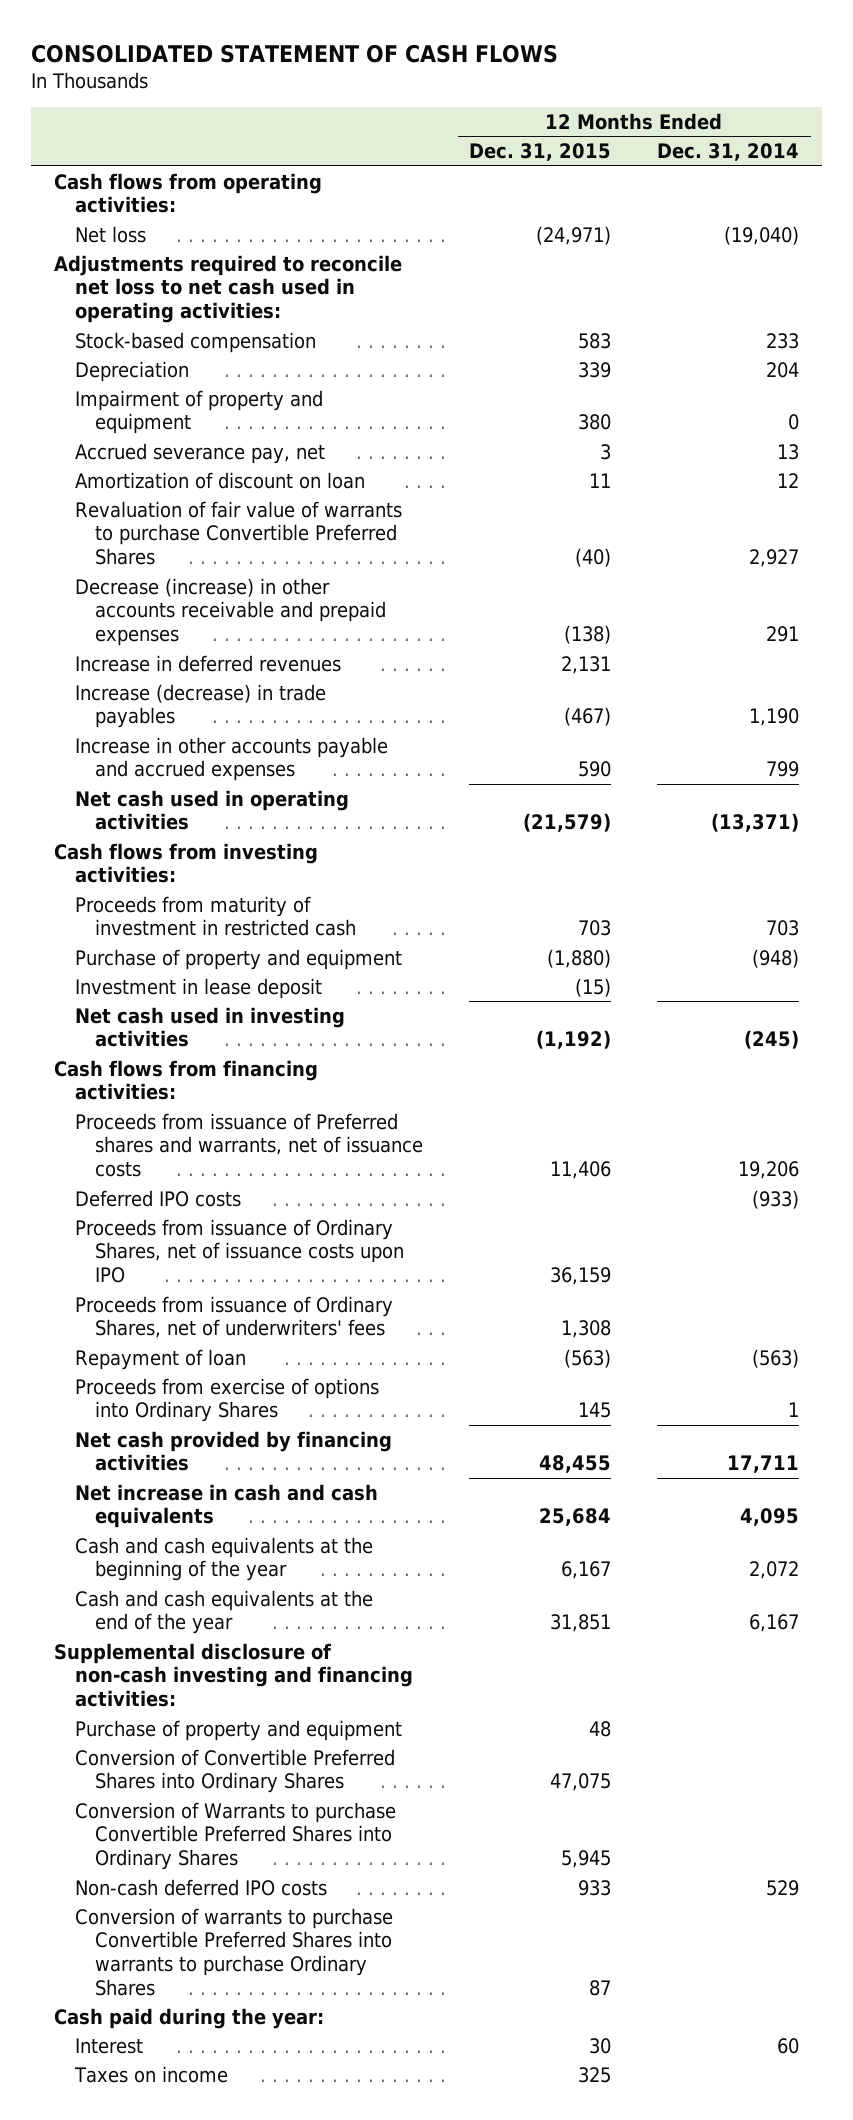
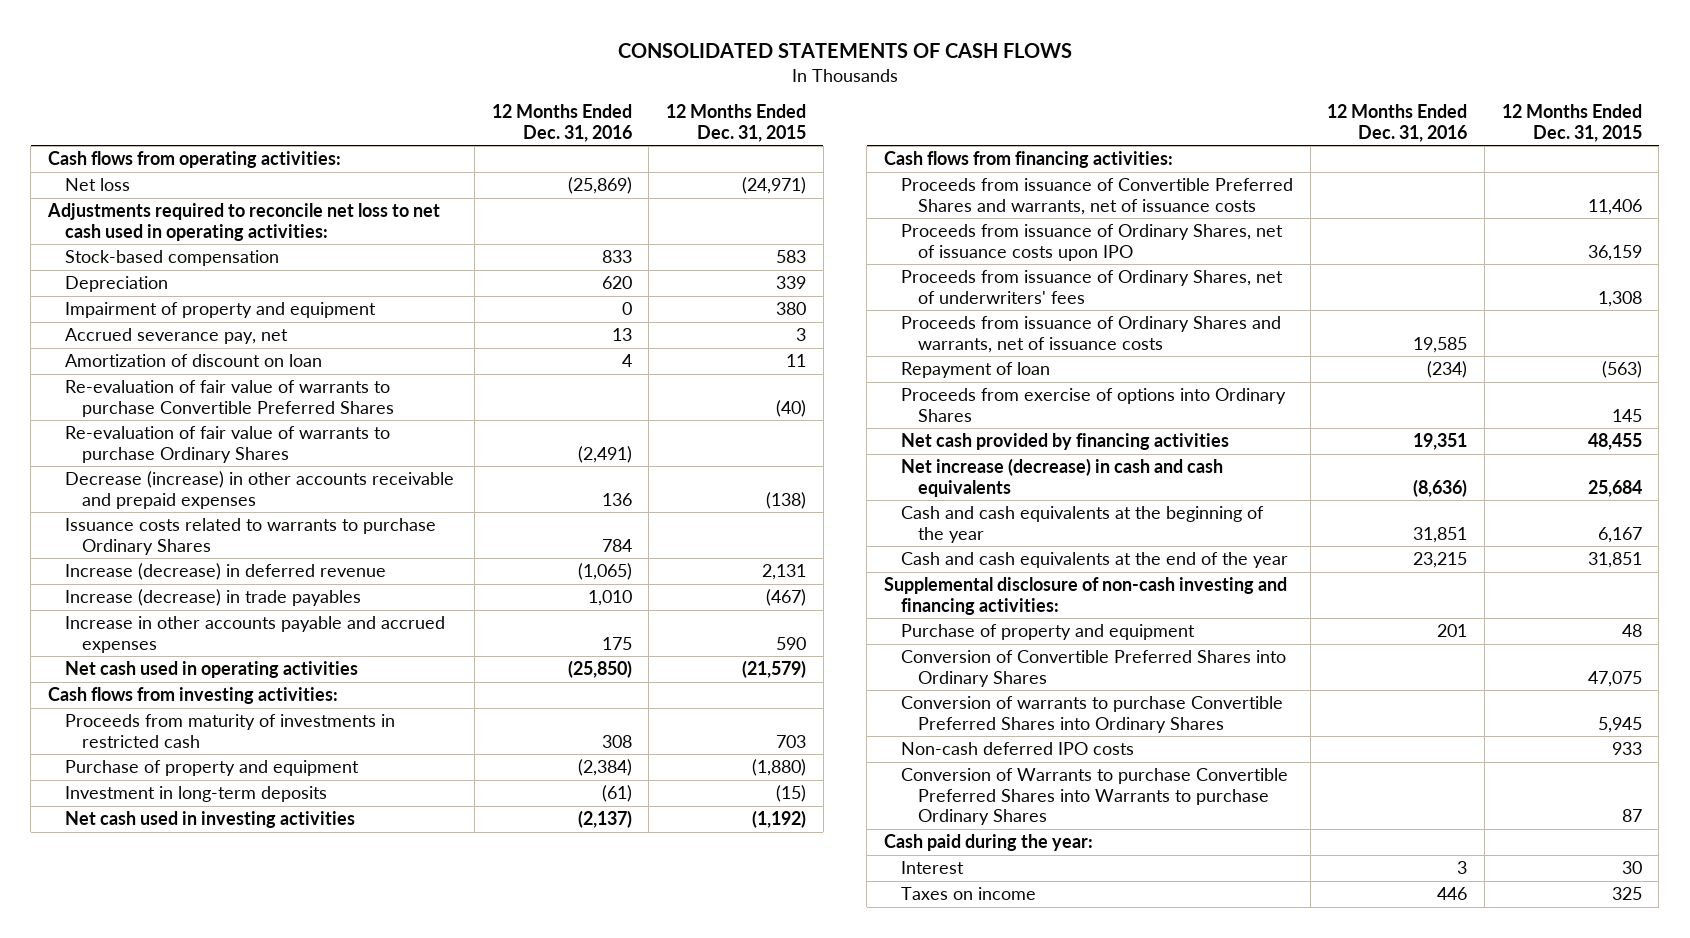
[31,43,559,63] CONSOLIDATED STATEMENT OF CASH FLOWS -> [617,42,1072,58] CONSOLIDATED STATEMENTS OF CASH FLOWS
[657,143,800,162] Dec. 31, 2014 -> none
none -> [491,104,632,142] 12 Months Ended Dec. 31, 2016
[74,500,402,566] Revaluation of fair value of warrants to purchase Convertible Preferred Shares -> [65,380,395,417] Re-evaluation of fair value of warrants to purchase Convertible Preferred Shares
none -> [65,426,391,463] Re-evaluation of fair value of warrants to purchase Ordinary Shares
none -> [65,518,437,555] Issuance costs related to warrants to purchase Ordinary Shares
[74,654,341,672] Increase in deferred revenues -> [65,563,387,581] Increase (decrease) in deferred revenue
[74,895,357,937] Proceeds from maturity of investment in restricted cash -> [65,714,396,748] Proceeds from maturity of investments in restricted cash
[74,977,322,999] Investment in lease deposit -> [65,786,328,803] Investment in long-term deposits
[74,1189,241,1207] Deferred IPO costs -> none
[74,1112,424,1178] Proceeds from issuance of Preferred shares and warrants, net of issuance costs -> [901,178,1294,215] Proceeds from issuance of Convertible Preferred Shares and warrants, net of issuance costs
none -> [901,316,1282,353] Proceeds from issuance of Ordinary Shares and warrants, net of issuance costs
[74,1483,378,1529] Net increase in cash and cash equivalents -> [901,458,1224,497] Net increase (decrease) in cash and cash equivalents
[74,1801,396,1871] Conversion of Warrants to purchase Convertible Preferred Shares into Ordinary Shares -> [901,696,1284,733] Conversion of warrants to purchase Convertible Preferred Shares into Ordinary Shares
[74,1907,393,1996] Conversion of warrants to purchase Convertible Preferred Shares into warrants to purchase Ordinary Shares -> [901,768,1289,826] Conversion of Warrants to purchase Convertible Preferred Shares into Warrants to purchase Ordinary Shares

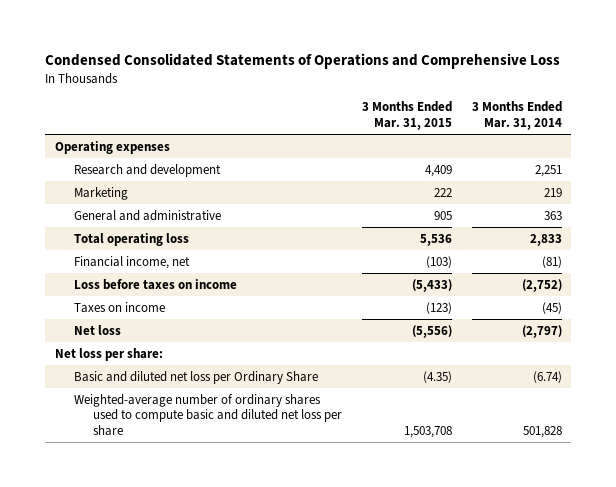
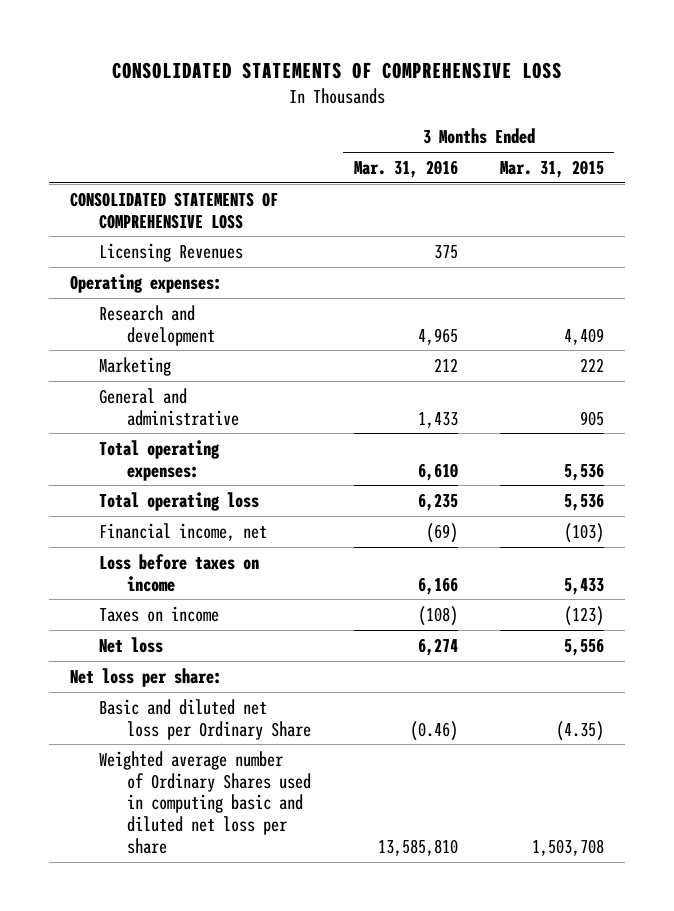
[44,53,560,70] Condensed Consolidated Statements of Operations and Comprehensive Loss -> [111,61,562,79] CONSOLIDATED STATEMENTS OF COMPREHENSIVE LOSS
[471,101,562,130] 3 Months Ended Mar. 31, 2014 -> none
none -> [353,159,458,178] Mar. 31, 2016
none -> [70,191,279,229] CONSOLIDATED STATEMENTS OF COMPREHENSIVE LOSS
none -> [98,242,243,262] Licensing Revenues
[54,140,170,154] Operating expenses -> [70,273,223,293] Operating expenses:
none -> [98,439,220,481] Total operating expenses:
[411,278,452,292] (5,433) -> [563,577,604,595] 5,433
[411,324,452,338] (5,556) -> [563,637,604,656] 5,556
[73,393,342,436] Weighted-average number of ordinary shares used to compute basic and diluted net loss per share -> [98,750,312,854] Weighted average number of Ordinary Shares used in computing basic and diluted net loss per share

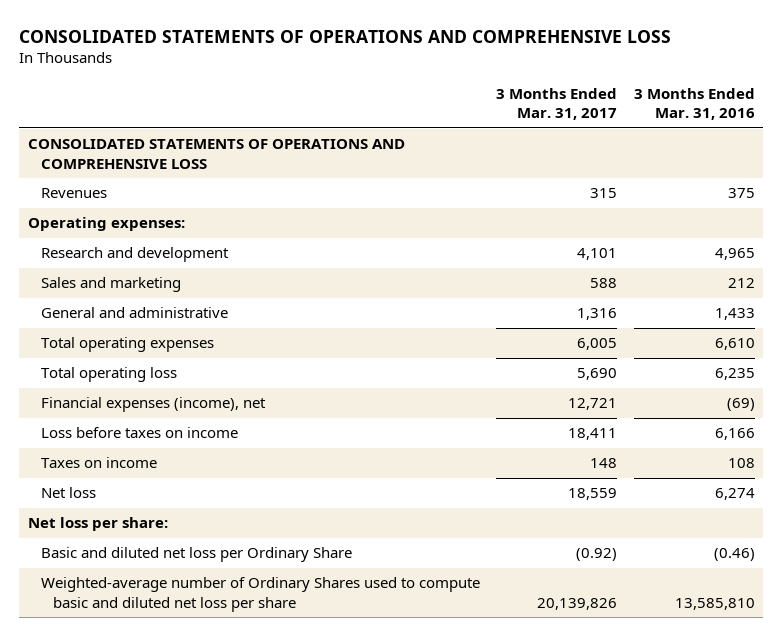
[111,61,562,79] CONSOLIDATED STATEMENTS OF COMPREHENSIVE LOSS -> [19,29,672,43] CONSOLIDATED STATEMENTS OF OPERATIONS AND COMPREHENSIVE LOSS
[499,159,604,178] Mar. 31, 2015 -> none
none -> [496,87,618,121] 3 Months Ended Mar. 31, 2017
[70,191,279,229] CONSOLIDATED STATEMENTS OF COMPREHENSIVE LOSS -> [27,139,405,169] CONSOLIDATED STATEMENTS OF OPERATIONS AND COMPREHENSIVE LOSS
[98,242,243,262] Licensing Revenues -> [40,188,107,199] Revenues
[98,356,171,376] Marketing -> [40,277,181,293] Sales and marketing
[98,439,220,481] Total operating expenses: -> [40,337,214,353] Total operating expenses
[98,522,267,541] Financial income, net -> [40,397,266,413] Financial expenses (income), net
[417,605,458,626] (108) -> [727,458,755,469] 108
[98,750,312,854] Weighted average number of Ordinary Shares used in computing basic and diluted net loss per share -> [40,577,480,612] Weighted-average number of Ordinary Shares used to compute basic and diluted net loss per share

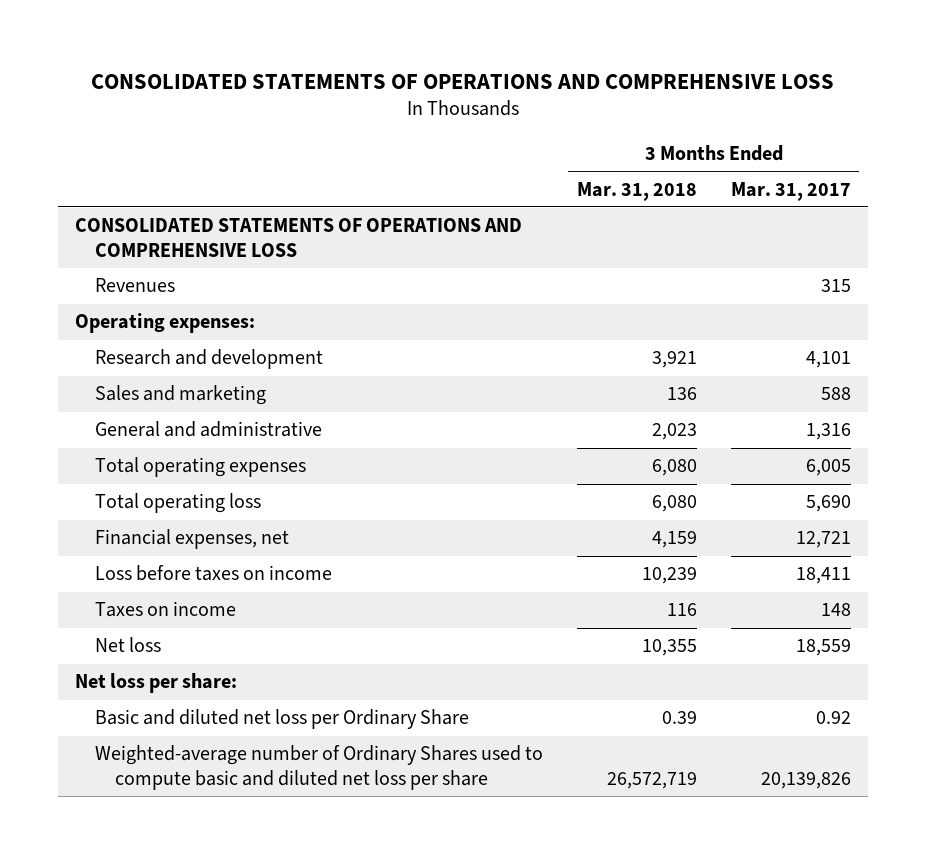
[633,87,755,121] 3 Months Ended Mar. 31, 2016 -> none
none -> [576,181,697,201] Mar. 31, 2018
[40,397,266,413] Financial expenses (income), net -> [94,529,289,550] Financial expenses, net
[576,548,618,562] (0.92) -> [815,711,851,725] 0.92

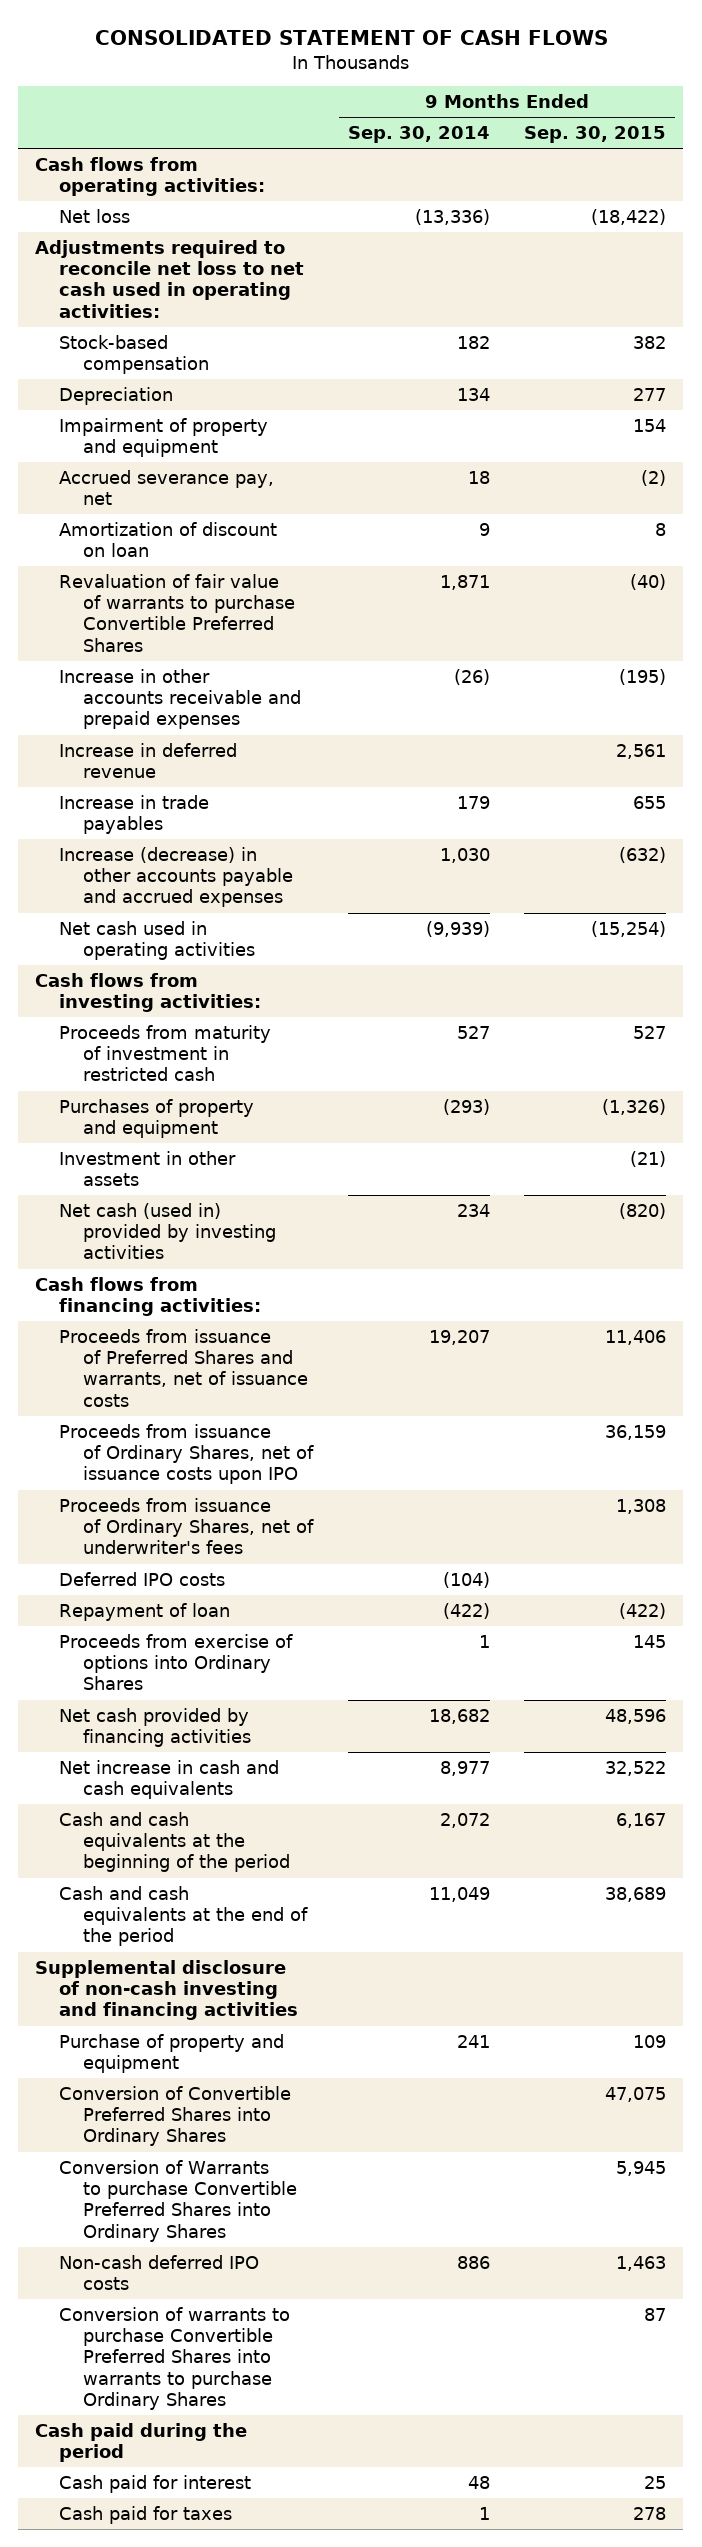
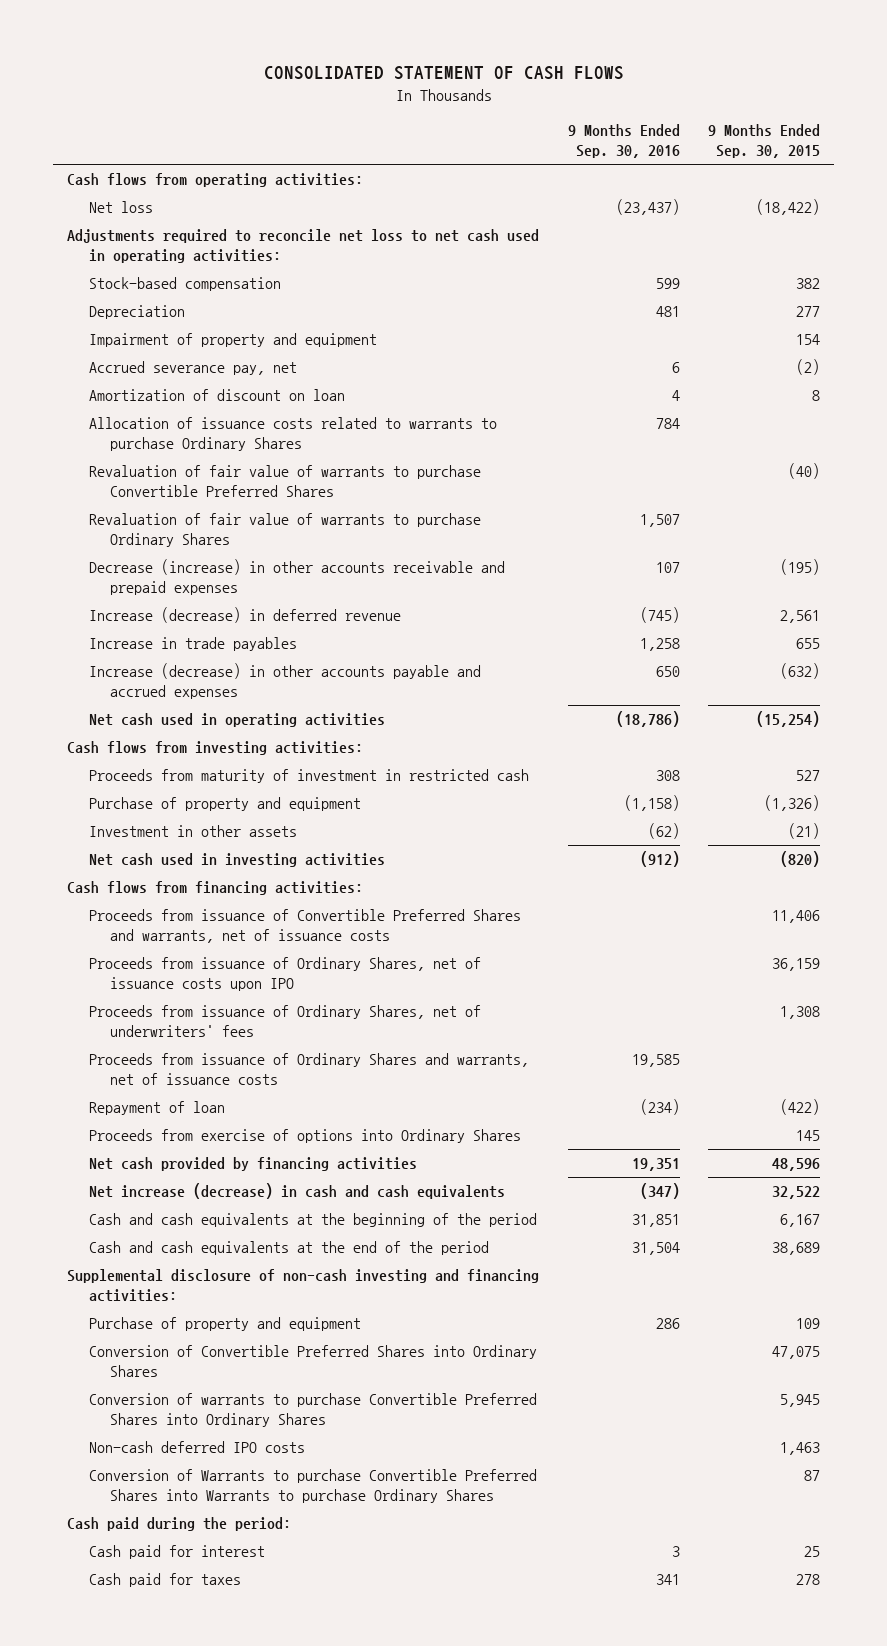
[347,126,490,144] Sep. 30, 2014 -> none
none -> [567,124,680,159] 9 Months Ended Sep. 30, 2016
none -> [88,417,497,452] Allocation of issuance costs related to warrants to purchase Ordinary Shares
none -> [88,513,481,548] Revaluation of fair value of warrants to purchase Ordinary Shares
[59,668,302,730] Increase in other accounts receivable and prepaid expenses -> [88,559,505,596] Decrease (increase) in other accounts receivable and prepaid expenses
[59,742,238,779] Increase in deferred revenue -> [88,607,401,624] Increase (decrease) in deferred revenue
[59,1098,255,1139] Purchases of property and equipment -> [88,797,361,812] Purchase of property and equipment
[59,1202,277,1260] Net cash (used in) provided by investing activities -> [88,853,385,868] Net cash used in investing activities
[59,1328,309,1407] Proceeds from issuance of Preferred Shares and warrants, net of issuance costs -> [88,909,521,944] Proceeds from issuance of Convertible Preferred Shares and warrants, net of issuance costs
[59,1571,226,1586] Deferred IPO costs -> none
[59,1497,315,1555] Proceeds from issuance of Ordinary Shares, net of underwriter's fees -> [88,1005,481,1038] Proceeds from issuance of Ordinary Shares, net of underwriters' fees
none -> [88,1053,529,1086] Proceeds from issuance of Ordinary Shares and warrants, net of issuance costs
[59,1759,280,1800] Net increase in cash and cash equivalents -> [88,1183,505,1200] Net increase (decrease) in cash and cash equivalents
[35,1959,299,2021] Supplemental disclosure of non-cash investing and financing activities -> [67,1269,540,1303] Supplemental disclosure of non-cash investing and financing activities:
[59,2159,298,2242] Conversion of Warrants to purchase Convertible Preferred Shares into Ordinary Shares -> [88,1393,537,1428] Conversion of warrants to purchase Convertible Preferred Shares into Ordinary Shares
[59,2306,291,2410] Conversion of warrants to purchase Convertible Preferred Shares into warrants to purchase Ordinary Shares -> [88,1469,537,1504] Conversion of Warrants to purchase Convertible Preferred Shares into Warrants to purchase Ordinary Shares
[35,2422,248,2463] Cash paid during the period -> [67,1517,292,1532] Cash paid during the period:

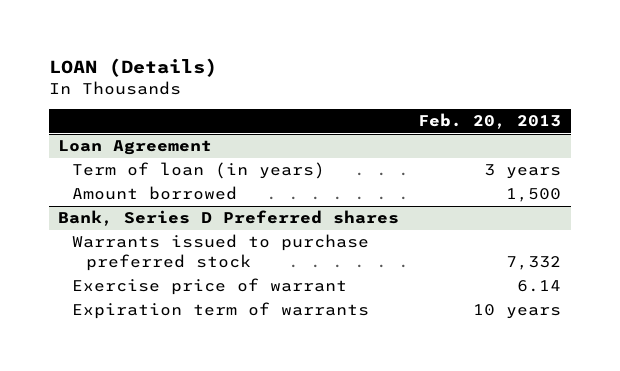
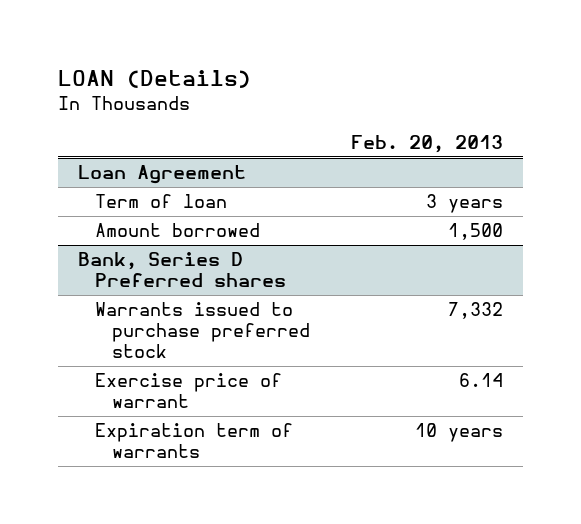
[72,162,326,180] Term of loan (in years) -> [95,194,228,209] Term of loan

